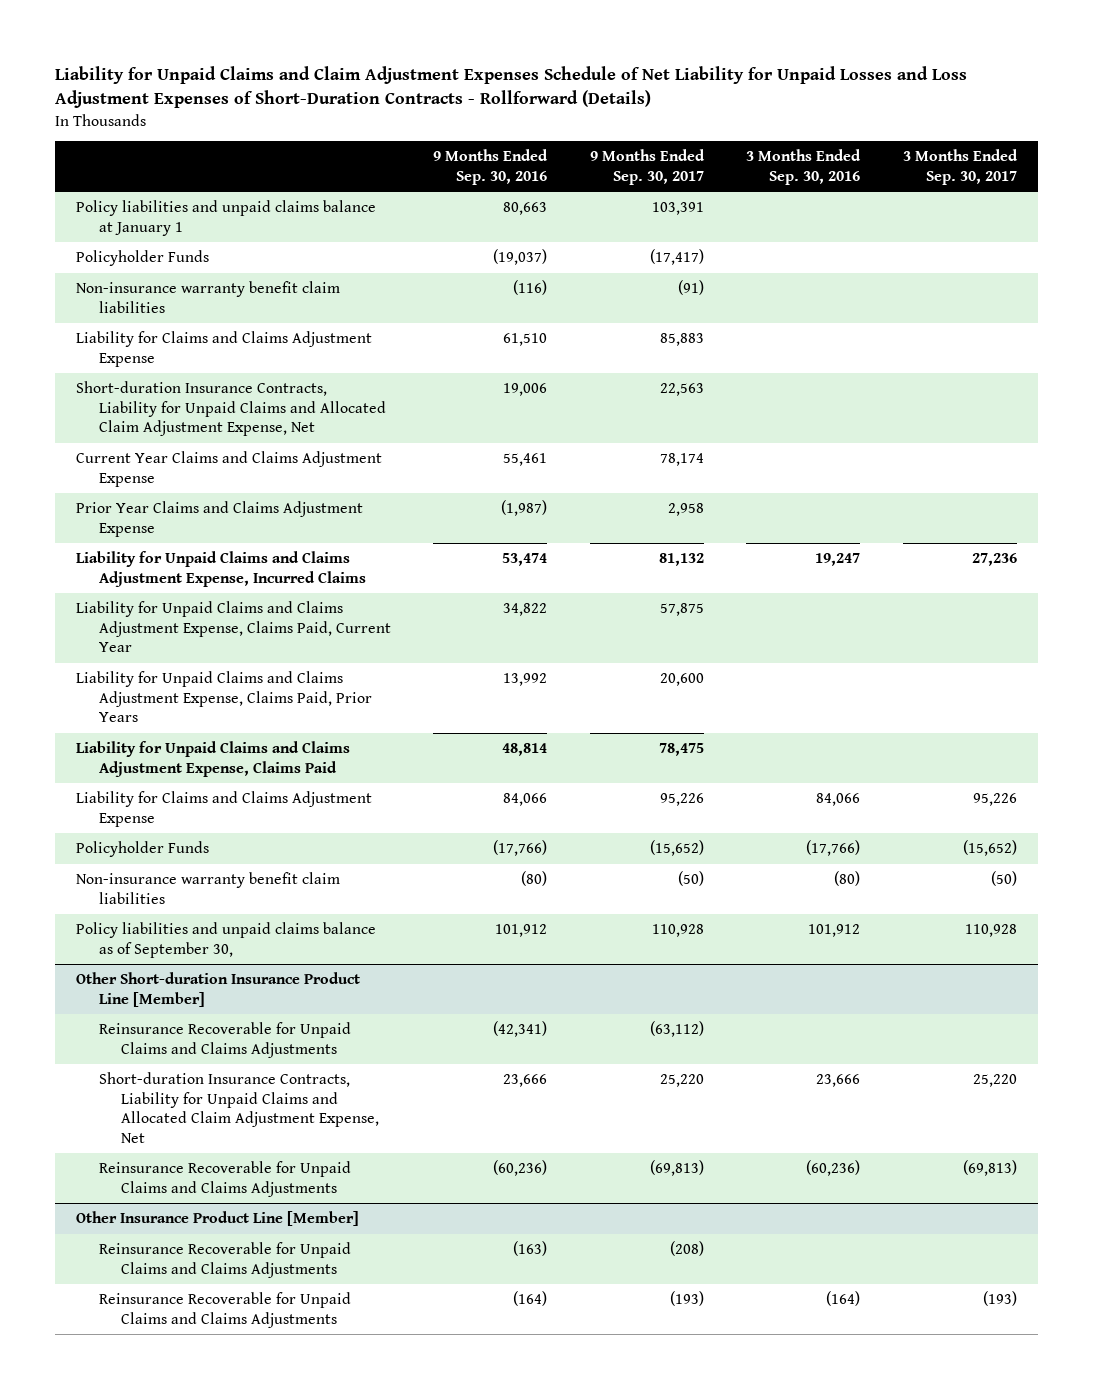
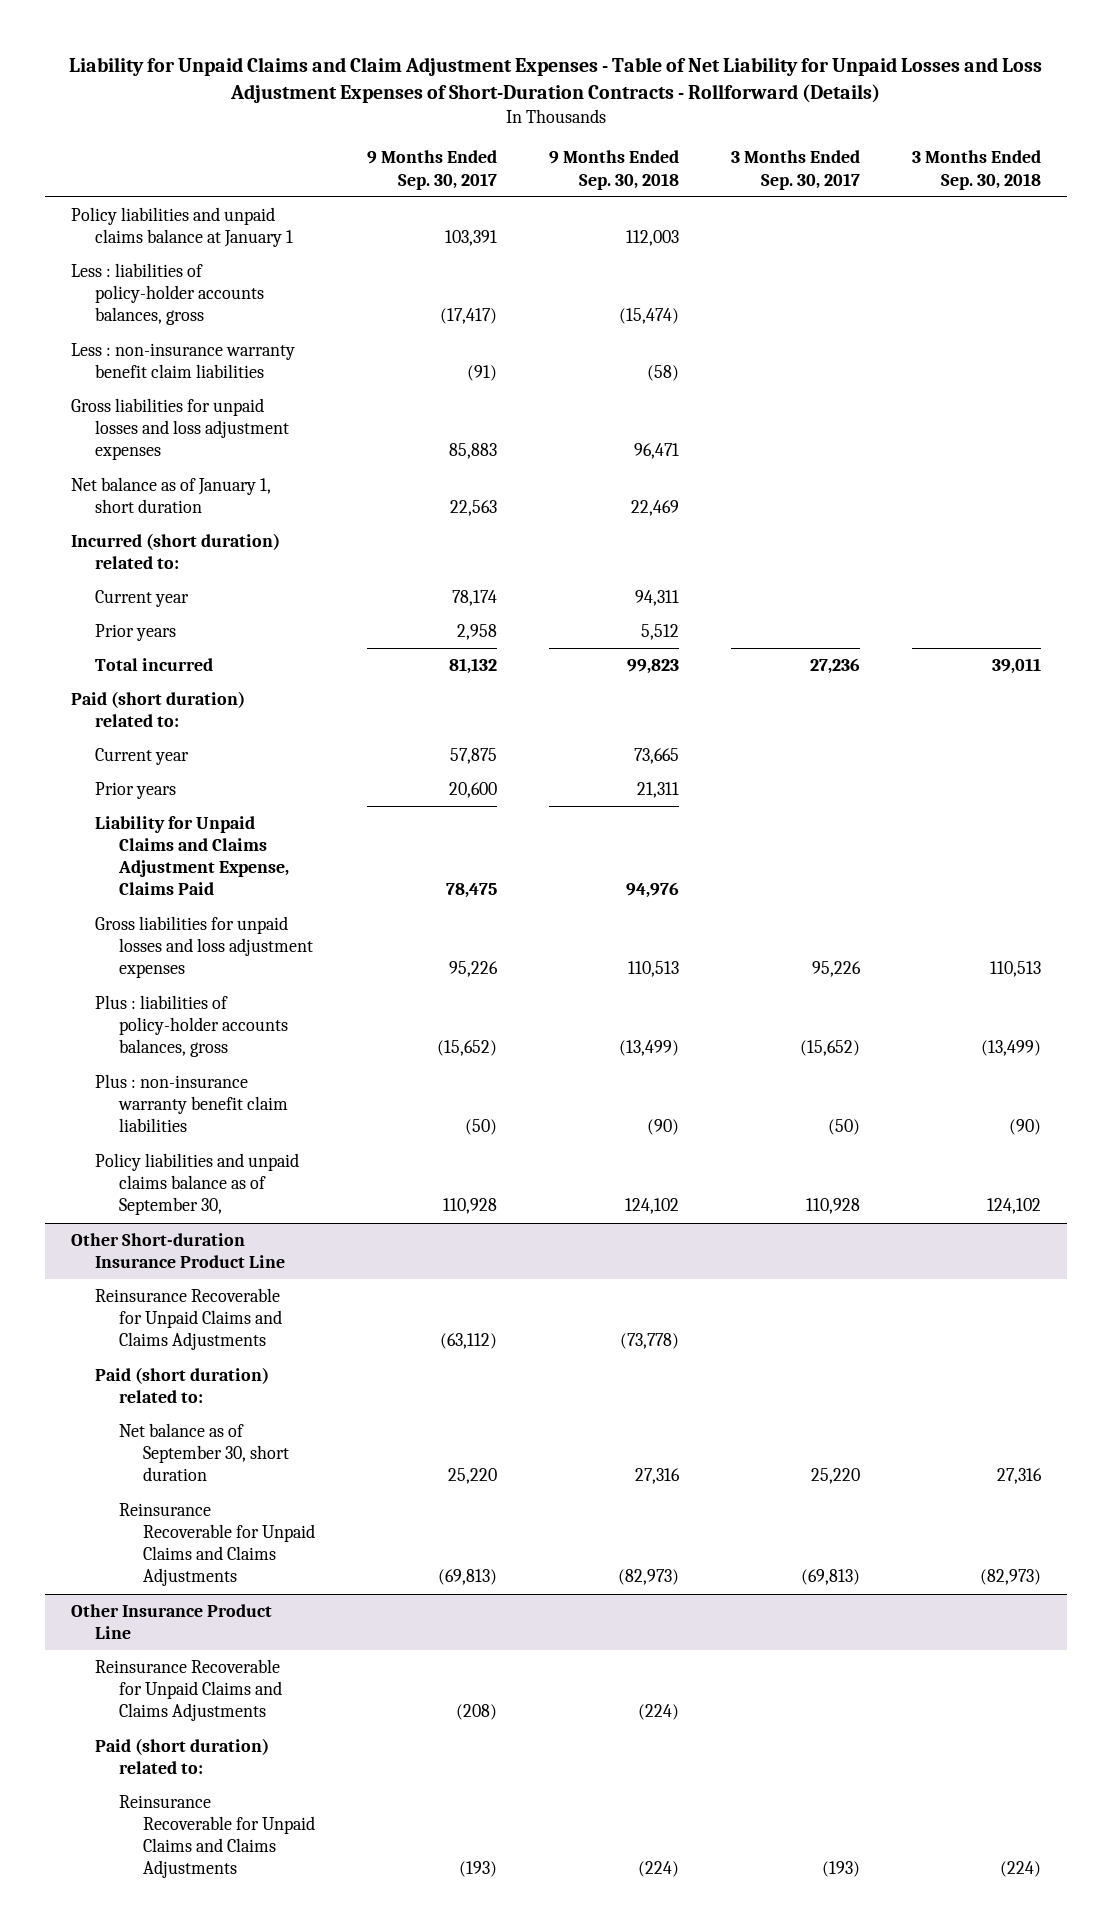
[55,65,968,109] Liability for Unpaid Claims and Claim Adjustment Expenses Schedule of Net Liability for Unpaid Losses and Loss Adjustment Expenses of Short-Duration Contracts - Rollforward (Details) -> [69,57,1043,104] Liability for Unpaid Claims and Claim Adjustment Expenses - Table of Net Liability for Unpaid Losses and Loss Adjustment Expenses of Short-Duration Contracts - Rollforward (Details)
[433,149,549,186] 9 Months Ended Sep. 30, 2016 -> none
[746,149,862,186] 3 Months Ended Sep. 30, 2016 -> none
none -> [549,150,680,190] 9 Months Ended Sep. 30, 2018
none -> [912,150,1042,190] 3 Months Ended Sep. 30, 2018
[76,250,210,267] Policyholder Funds -> [71,263,265,326] Less : liabilities of policy-holder accounts balances, gross
[76,281,341,313] Non-insurance warranty benefit claim liabilities -> [71,343,296,379] Less : non-insurance warranty benefit claim liabilities
[76,331,373,367] Liability for Claims and Claims Adjustment Expense -> [71,398,290,461] Gross liabilities for unpaid losses and loss adjustment expenses
[76,381,386,437] Short-duration Insurance Contracts, Liability for Unpaid Claims and Allocated Claim Adjustment Expense, Net -> [71,477,272,514] Net balance as of January 1, short duration
none -> [71,533,281,570] Incurred (short duration) related to:
[76,451,383,487] Current Year Claims and Claims Adjustment Expense -> [95,590,190,608] Current year
[76,501,364,537] Prior Year Claims and Claims Adjustment Expense -> [95,624,177,642] Prior years
[76,551,366,587] Liability for Unpaid Claims and Claims Adjustment Expense, Incurred Claims -> [95,658,214,672] Total incurred
none -> [71,691,246,728] Paid (short duration) related to:
[76,601,391,653] Liability for Unpaid Claims and Claims Adjustment Expense, Claims Paid, Current Year -> [95,748,190,766] Current year
[76,671,372,723] Liability for Unpaid Claims and Claims Adjustment Expense, Claims Paid, Prior Years -> [95,782,177,800] Prior years
[76,791,373,827] Liability for Claims and Claims Adjustment Expense -> [95,916,314,979] Gross liabilities for unpaid losses and loss adjustment expenses
[76,841,210,858] Policyholder Funds -> [95,995,289,1058] Plus : liabilities of policy-holder accounts balances, gross
[76,872,341,904] Non-insurance warranty benefit claim liabilities -> [95,1074,289,1133] Plus : non-insurance warranty benefit claim liabilities
[76,972,361,1007] Other Short-duration Insurance Product Line [Member] -> [71,1233,286,1269] Other Short-duration Insurance Product Line
none -> [95,1367,270,1404] Paid (short duration) related to:
[98,1072,380,1143] Short-duration Insurance Contracts, Liability for Unpaid Claims and Allocated Claim Adjustment Expense, Net -> [119,1423,289,1482] Net balance as of September 30, short duration
[76,1211,360,1227] Other Insurance Product Line [Member] -> [71,1604,273,1640] Other Insurance Product Line
none -> [95,1738,270,1775] Paid (short duration) related to:

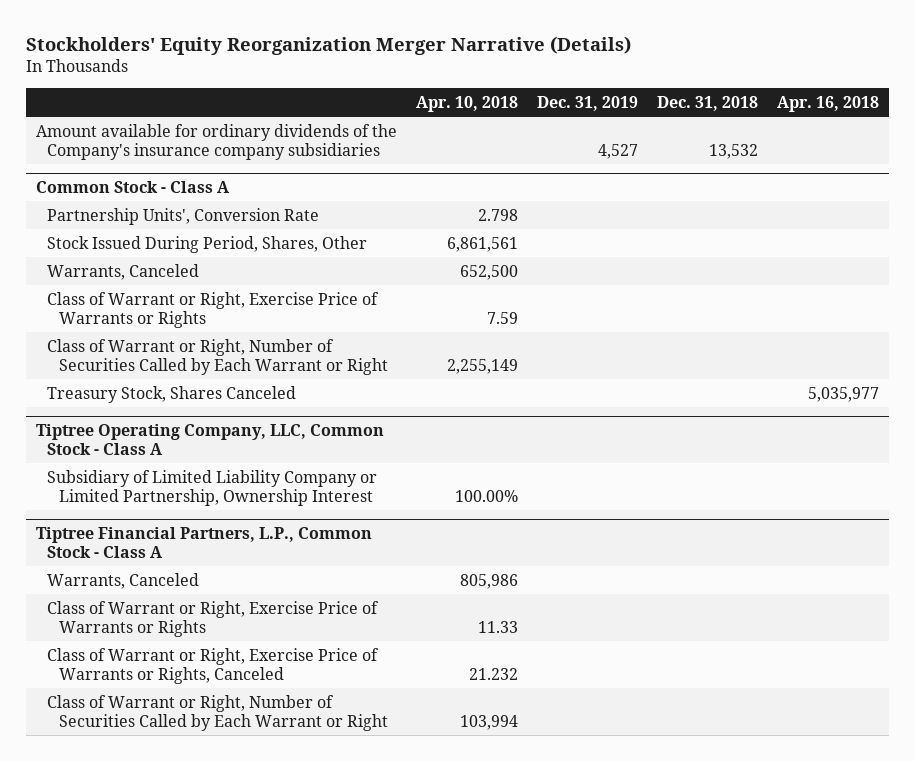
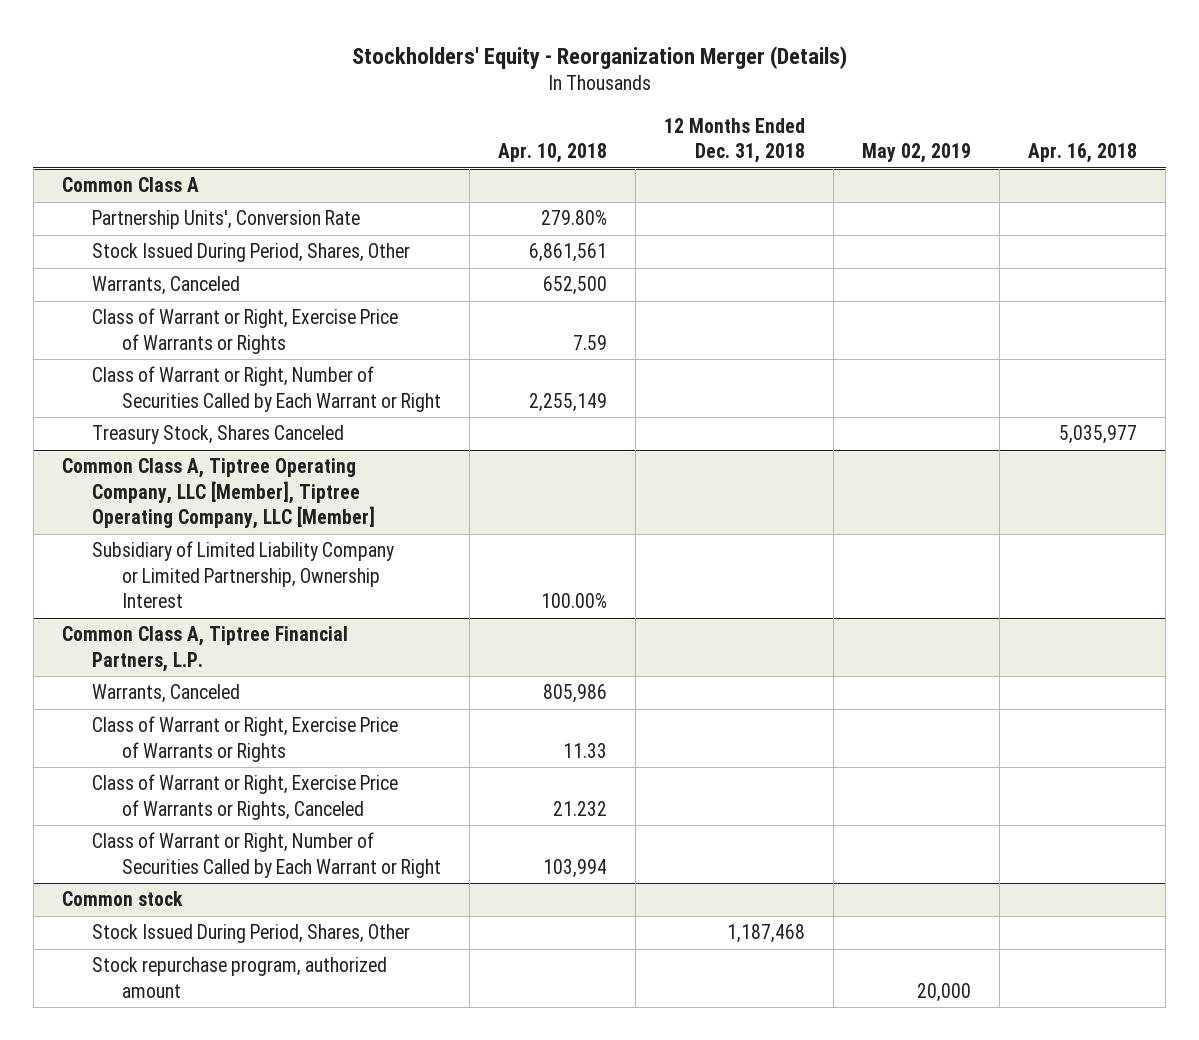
[26,35,632,55] Stockholders' Equity Reorganization Merger Narrative (Details) -> [351,45,847,69] Stockholders' Equity - Reorganization Merger (Details)
[537,95,639,111] Dec. 31, 2019 -> none
[657,95,759,111] Dec. 31, 2018 -> none
none -> [664,117,806,164] 12 Months Ended Dec. 31, 2018
none -> [862,143,972,164] May 02, 2019
[35,123,397,160] Amount available for ordinary dividends of the Company's insurance company subsidiaries -> none
[35,181,230,194] Common Stock - Class A -> [61,177,199,193] Common Class A
[477,208,518,221] 2.798 -> [540,210,607,226] 279.80%
[35,424,384,456] Tiptree Operating Company, LLC, Common Stock - Class A -> [61,458,375,529] Common Class A, Tiptree Operating Company, LLC [Member], Tiptree Operating Company, LLC [Member]
[35,527,372,559] Tiptree Financial Partners, L.P., Common Stock - Class A -> [61,626,348,672] Common Class A, Tiptree Financial Partners, L.P.
none -> [61,891,183,907] Common stock
none -> [91,924,410,944] Stock Issued During Period, Shares, Other
none -> [91,957,387,998] Stock repurchase program, authorized amount

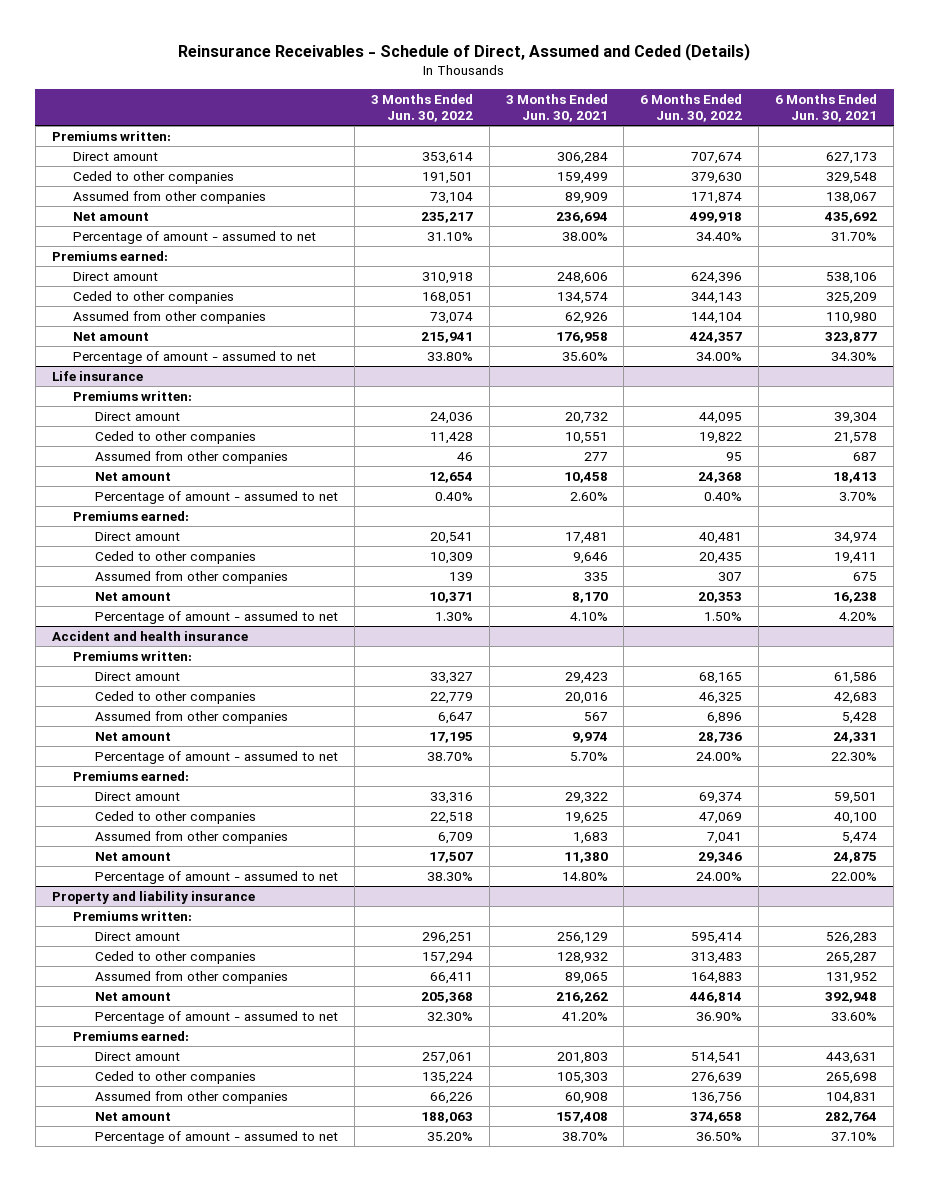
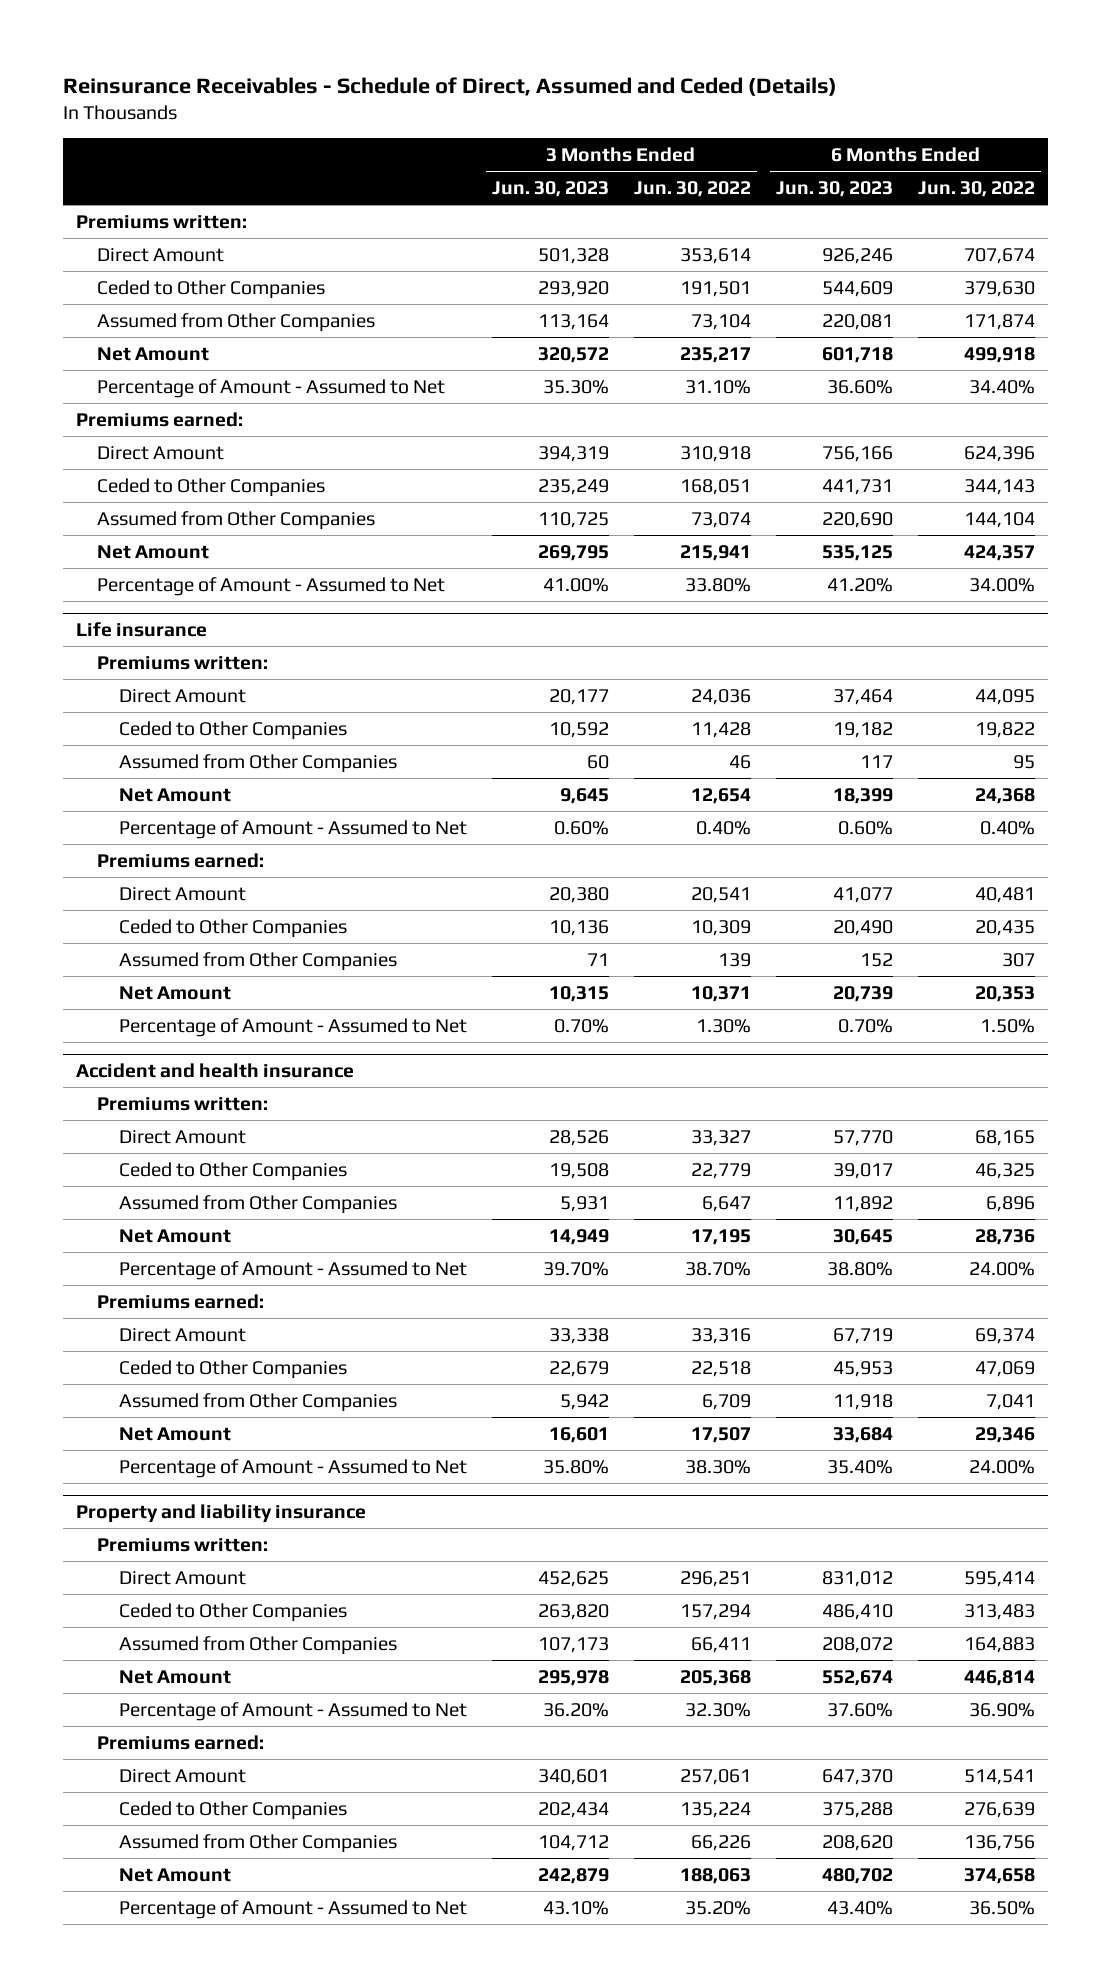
[505,93,608,122] 3 Months Ended Jun. 30, 2021 -> none
[775,93,878,122] 6 Months Ended Jun. 30, 2021 -> none
none -> [491,180,609,197] Jun. 30, 2023
none -> [776,180,894,197] Jun. 30, 2023
[73,152,159,162] Direct amount -> [97,247,225,262] Direct Amount
[73,171,235,185] Ceded to other companies -> [97,279,326,299] Ceded to Other Companies
[73,191,267,205] Assumed from other companies -> [97,312,376,332] Assumed from Other Companies
[73,212,150,222] Net amount -> [97,346,210,361] Net Amount
[73,231,317,245] Percentage of amount - assumed to net -> [97,378,446,398] Percentage of Amount - Assumed to Net
[73,272,159,282] Direct amount -> [97,445,225,460] Direct Amount
[73,291,235,305] Ceded to other companies -> [97,477,326,497] Ceded to Other Companies
[73,311,267,325] Assumed from other companies -> [97,510,376,530] Assumed from Other Companies
[73,332,150,342] Net amount -> [97,544,210,559] Net Amount
[73,351,317,365] Percentage of amount - assumed to net -> [97,576,446,596] Percentage of Amount - Assumed to Net
[94,412,180,422] Direct amount -> [118,688,246,703] Direct Amount
[94,431,256,445] Ceded to other companies -> [118,720,347,740] Ceded to Other Companies
[94,451,288,465] Assumed from other companies -> [118,753,397,773] Assumed from Other Companies
[94,472,171,482] Net amount -> [118,787,231,802] Net Amount
[94,491,338,505] Percentage of amount - assumed to net -> [118,819,467,839] Percentage of Amount - Assumed to Net
[94,532,180,542] Direct amount -> [118,886,246,901] Direct Amount
[94,551,256,565] Ceded to other companies -> [118,918,347,938] Ceded to Other Companies
[94,571,288,585] Assumed from other companies -> [118,951,397,971] Assumed from Other Companies
[94,592,171,602] Net amount -> [118,985,231,1000] Net Amount
[94,611,338,625] Percentage of amount - assumed to net -> [118,1017,467,1037] Percentage of Amount - Assumed to Net
[94,672,180,682] Direct amount -> [118,1129,246,1144] Direct Amount
[94,691,256,705] Ceded to other companies -> [118,1161,347,1181] Ceded to Other Companies
[94,711,288,725] Assumed from other companies -> [118,1194,397,1214] Assumed from Other Companies
[94,732,171,742] Net amount -> [118,1228,231,1243] Net Amount
[94,751,338,765] Percentage of amount - assumed to net -> [118,1260,467,1280] Percentage of Amount - Assumed to Net
[94,792,180,802] Direct amount -> [118,1327,246,1342] Direct Amount
[94,811,256,825] Ceded to other companies -> [118,1359,347,1379] Ceded to Other Companies
[94,831,288,845] Assumed from other companies -> [118,1392,397,1412] Assumed from Other Companies
[94,852,171,862] Net amount -> [118,1426,231,1441] Net Amount
[94,871,338,885] Percentage of amount - assumed to net -> [118,1458,467,1478] Percentage of Amount - Assumed to Net
[94,932,180,942] Direct amount -> [118,1570,246,1585] Direct Amount
[94,951,256,965] Ceded to other companies -> [118,1602,347,1622] Ceded to Other Companies
[94,971,288,985] Assumed from other companies -> [118,1635,397,1655] Assumed from Other Companies
[94,992,171,1002] Net amount -> [118,1669,231,1684] Net Amount
[94,1011,338,1025] Percentage of amount - assumed to net -> [118,1701,467,1721] Percentage of Amount - Assumed to Net
[94,1052,180,1062] Direct amount -> [118,1768,246,1783] Direct Amount
[94,1071,256,1085] Ceded to other companies -> [118,1800,347,1820] Ceded to Other Companies
[94,1091,288,1105] Assumed from other companies -> [118,1833,397,1853] Assumed from Other Companies
[94,1112,171,1122] Net amount -> [118,1867,231,1882] Net Amount
[94,1131,338,1145] Percentage of amount - assumed to net -> [118,1899,467,1919] Percentage of Amount - Assumed to Net

